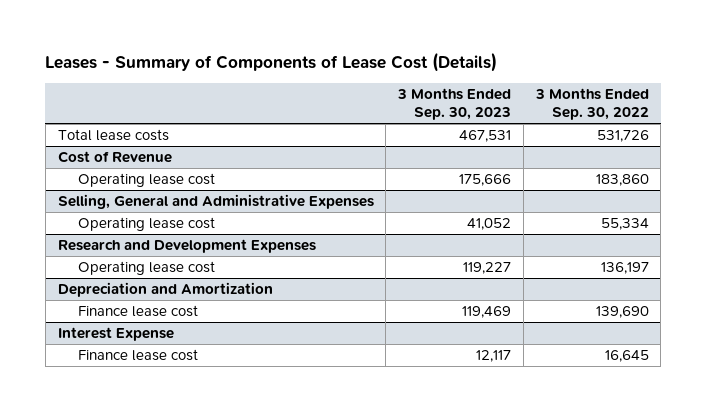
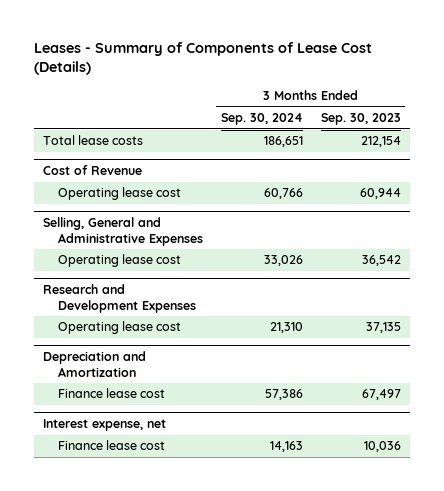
[534,88,649,121] 3 Months Ended Sep. 30, 2022 -> none
none -> [220,113,303,126] Sep. 30, 2024
[459,130,512,143] 467,531 -> [360,136,401,148] 212,154
[459,174,512,187] 175,666 -> [359,188,401,200] 60,944
[467,218,512,231] 41,052 -> [361,255,401,267] 36,542
[463,262,512,275] 119,227 -> [365,322,401,334] 37,135
[462,306,512,319] 119,469 -> [361,389,401,401] 67,497
[57,327,174,342] Interest Expense -> [42,419,166,432] Interest expense, net
[476,350,512,363] 12,117 -> [363,441,401,453] 10,036

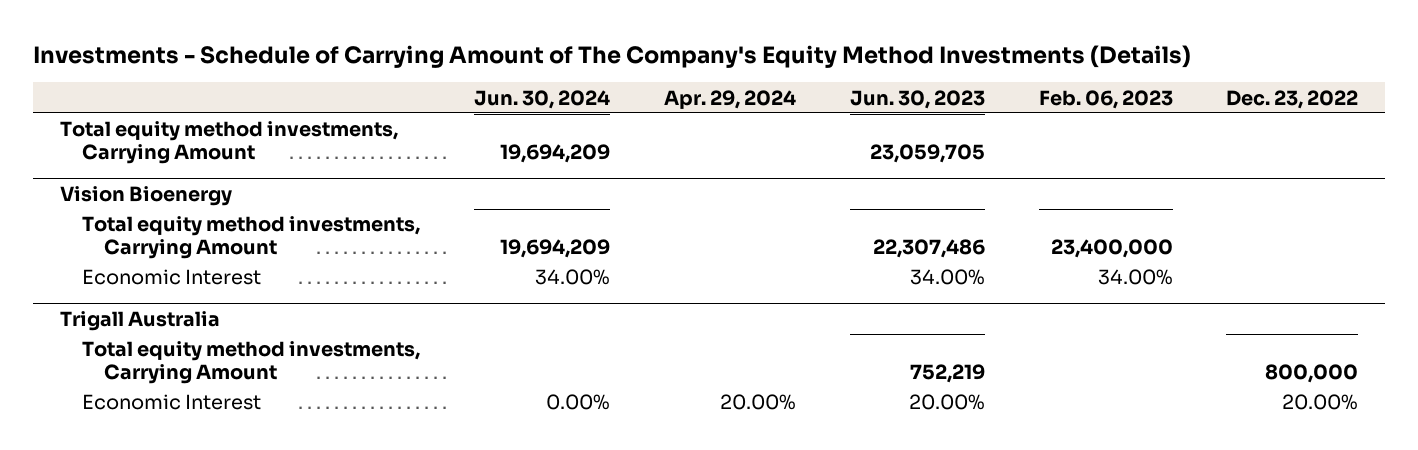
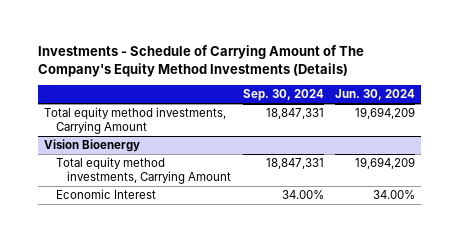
[663,89,796,109] Apr. 29, 2024 -> none
[849,89,985,109] Jun. 30, 2023 -> none
[1038,89,1173,109] Feb. 06, 2023 -> none
[1226,89,1359,109] Dec. 23, 2022 -> none
none -> [242,89,324,102] Sep. 30, 2024
[59,310,220,331] Trigall Australia -> none
[82,341,421,385] Total equity method investments, Carrying Amount -> none
[82,394,262,411] Economic Interest -> none

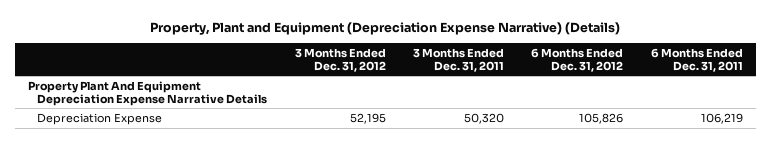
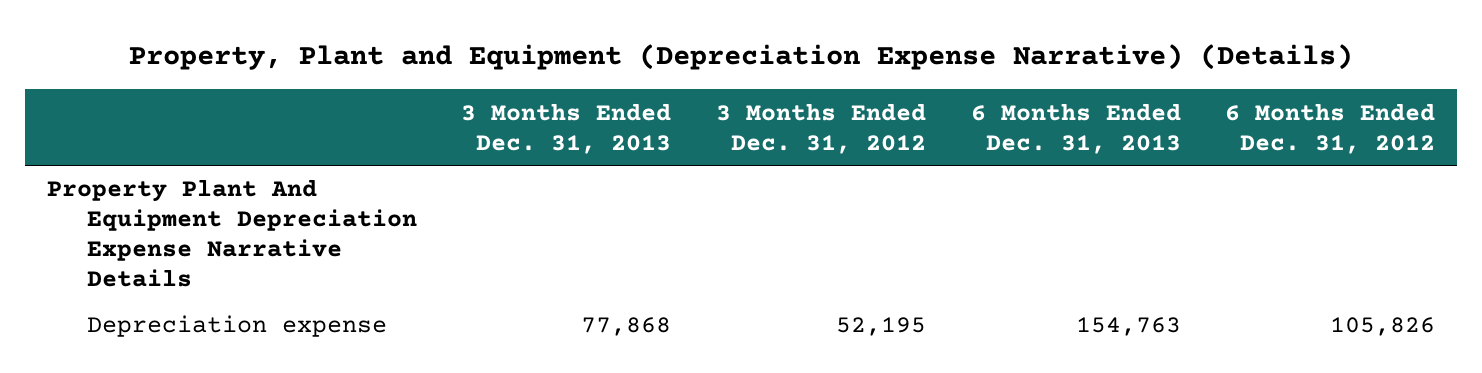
[412,47,504,72] 3 Months Ended Dec. 31, 2011 -> none
[650,47,743,72] 6 Months Ended Dec. 31, 2011 -> none
none -> [461,102,672,154] 3 Months Ended Dec. 31, 2013
none -> [970,102,1181,154] 6 Months Ended Dec. 31, 2013
[37,112,163,125] Depreciation Expense -> [86,315,387,338] Depreciation expense

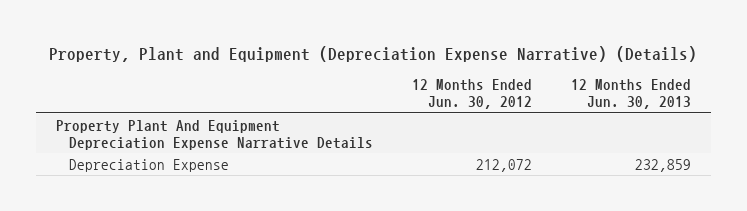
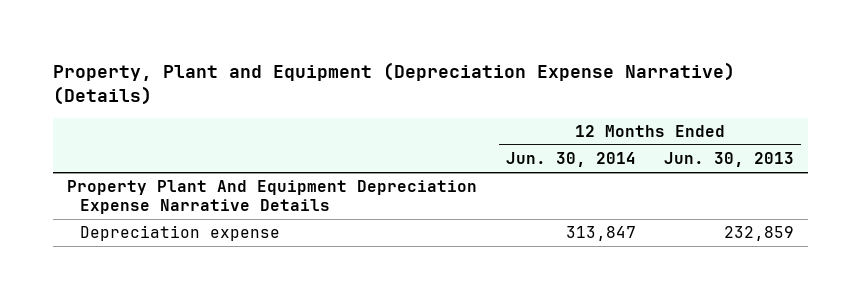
[411,79,532,110] 12 Months Ended Jun. 30, 2012 -> none
none -> [505,152,636,168] Jun. 30, 2014
[68,158,229,172] Depreciation Expense -> [80,225,281,242] Depreciation expense

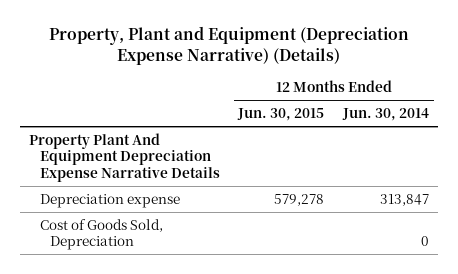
[664,152,795,168] Jun. 30, 2013 -> none
none -> [237,107,325,121] Jun. 30, 2015
none -> [39,218,163,251] Cost of Goods Sold, Depreciation

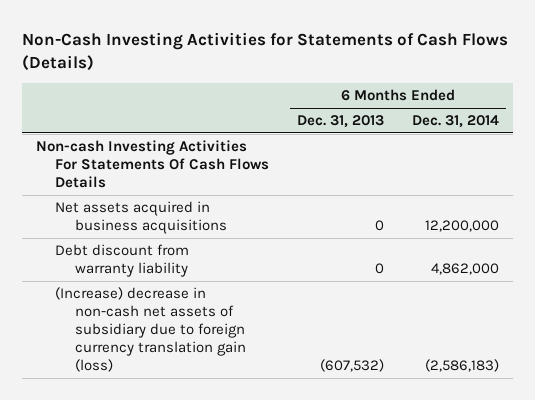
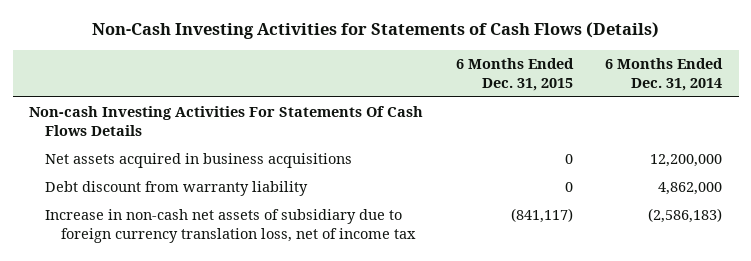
[297,115,385,129] Dec. 31, 2013 -> none
none -> [455,58,574,92] 6 Months Ended Dec. 31, 2015
[55,287,246,372] (Increase) decrease in non-cash net assets of subsidiary due to foreign currency translation gain (loss) -> [44,209,416,244] Increase in non-cash net assets of subsidiary due to foreign currency translation loss, net of income tax

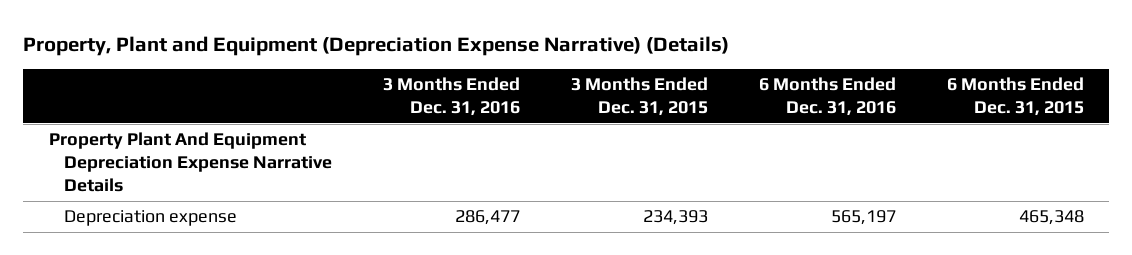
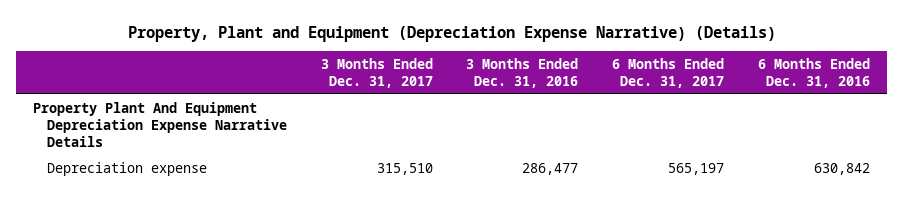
[570,76,708,116] 3 Months Ended Dec. 31, 2015 -> none
[946,76,1084,116] 6 Months Ended Dec. 31, 2015 -> none
none -> [320,58,433,88] 3 Months Ended Dec. 31, 2017
none -> [612,58,725,88] 6 Months Ended Dec. 31, 2017
[830,210,896,226] 565,197 -> [813,162,870,175] 630,842

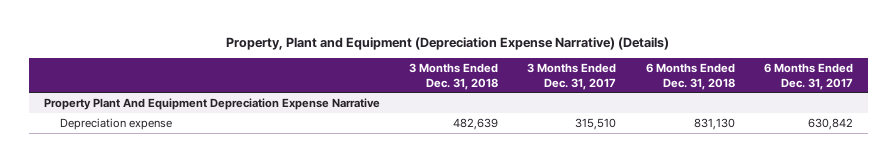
[466,58,579,88] 3 Months Ended Dec. 31, 2016 -> none
[757,58,870,88] 6 Months Ended Dec. 31, 2016 -> none
none -> [408,62,498,90] 3 Months Ended Dec. 31, 2018
none -> [645,62,735,90] 6 Months Ended Dec. 31, 2018
[33,101,288,147] Property Plant And Equipment Depreciation Expense Narrative Details -> [43,97,380,110] Property Plant And Equipment Depreciation Expense Narrative
[668,162,725,175] 565,197 -> [807,117,853,130] 630,842

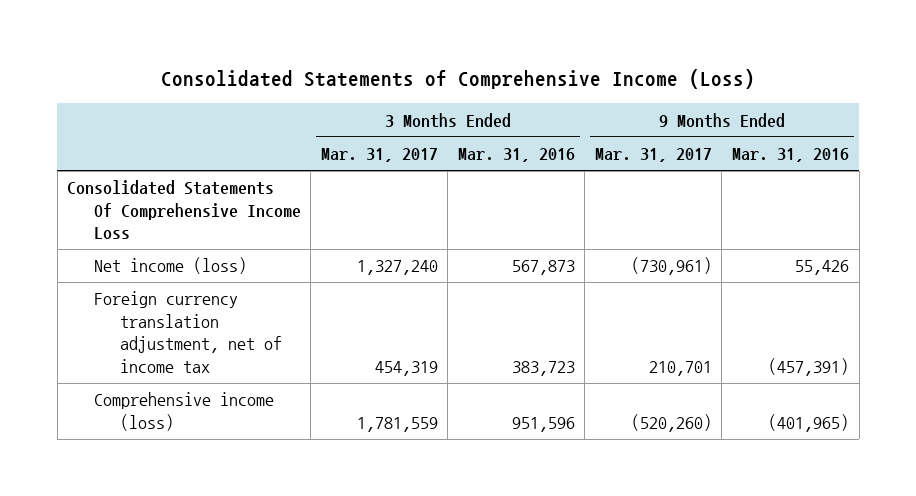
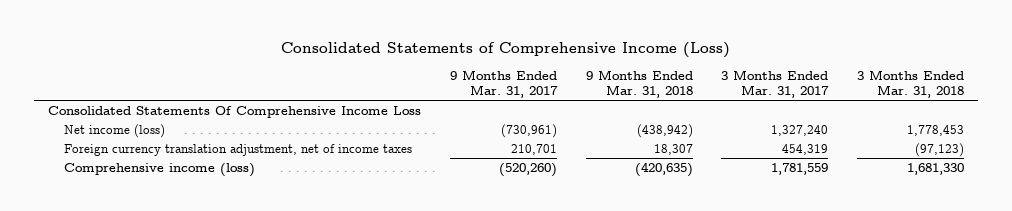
[457,148,575,163] Mar. 31, 2016 -> none
[731,148,849,163] Mar. 31, 2016 -> none
none -> [585,70,693,98] 9 Months Ended Mar. 31, 2018
none -> [856,70,964,98] 3 Months Ended Mar. 31, 2018
[93,291,282,373] Foreign currency translation adjustment, net of income tax -> [63,143,412,156] Foreign currency translation adjustment, net of income taxes

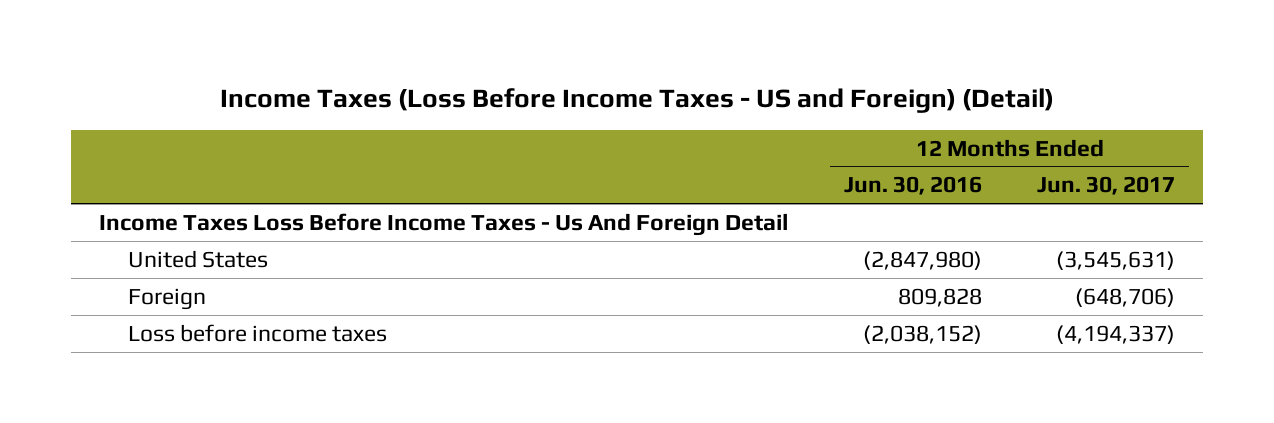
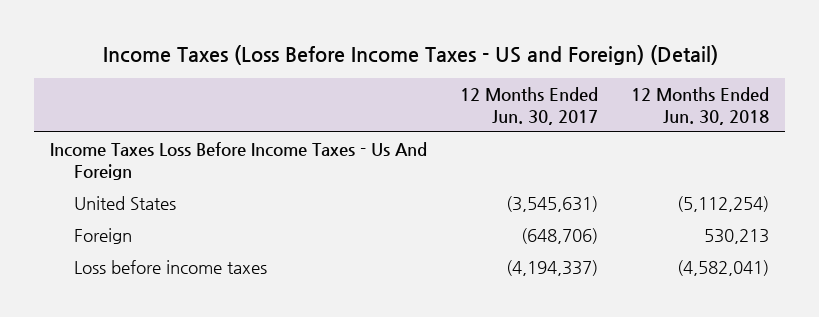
[843,176,982,196] Jun. 30, 2016 -> none
none -> [630,86,769,125] 12 Months Ended Jun. 30, 2018
[98,212,788,236] Income Taxes Loss Before Income Taxes - Us And Foreign Detail -> [50,142,428,180] Income Taxes Loss Before Income Taxes - Us And Foreign

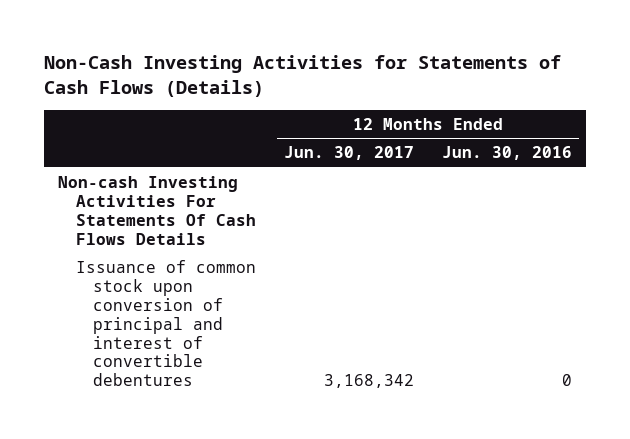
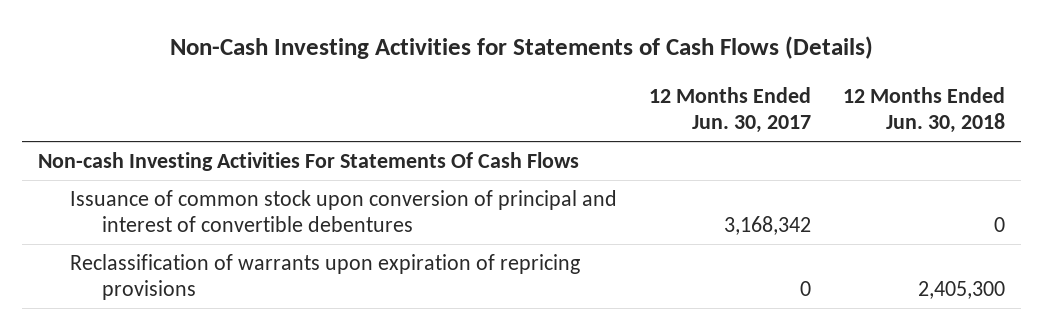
[441,146,572,161] Jun. 30, 2016 -> none
none -> [842,86,1005,133] 12 Months Ended Jun. 30, 2018
[58,175,256,245] Non-cash Investing Activities For Statements Of Cash Flows Details -> [38,152,580,172] Non-cash Investing Activities For Statements Of Cash Flows
none -> [70,254,581,300] Reclassification of warrants upon expiration of repricing provisions

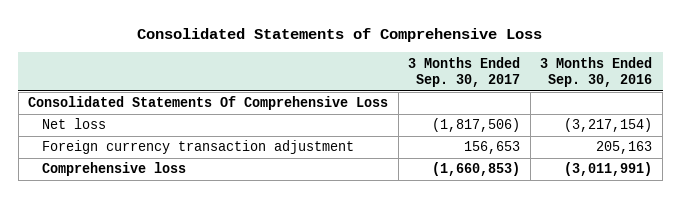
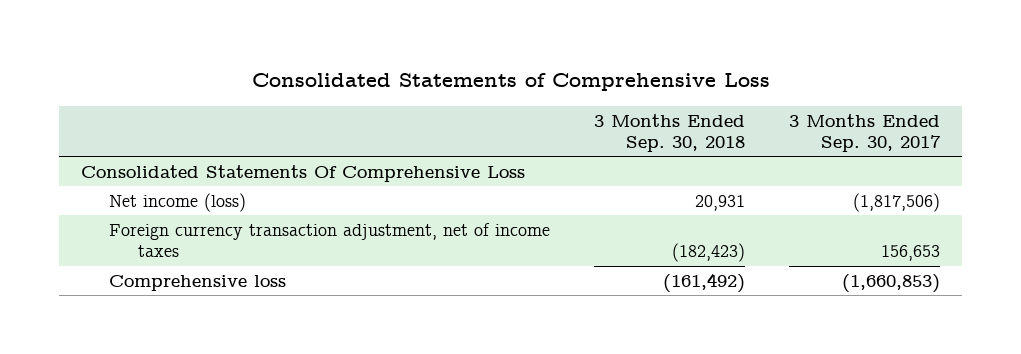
[540,56,653,88] 3 Months Ended Sep. 30, 2016 -> none
none -> [594,113,746,152] 3 Months Ended Sep. 30, 2018
[42,118,107,130] Net loss -> [109,192,247,212] Net income (loss)
[42,140,355,155] Foreign currency transaction adjustment -> [109,222,551,258] Foreign currency transaction adjustment, net of income taxes

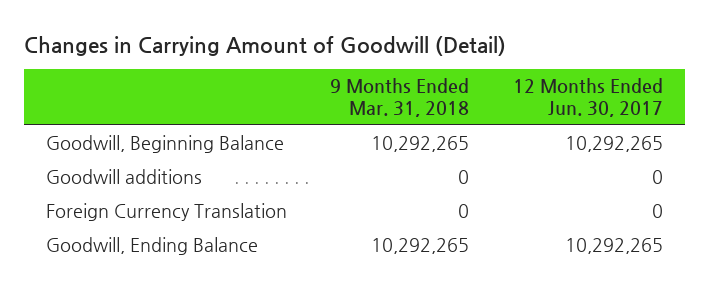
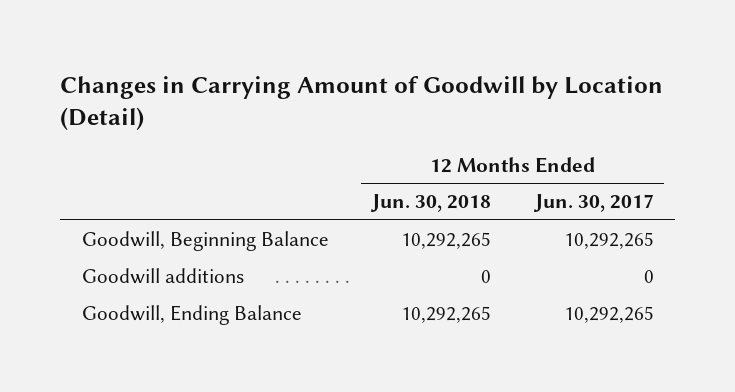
[24,35,507,56] Changes in Carrying Amount of Goodwill (Detail) -> [59,75,663,131] Changes in Carrying Amount of Goodwill by Location (Detail)
[330,78,470,118] 9 Months Ended Mar. 31, 2018 -> none
none -> [370,194,492,213] Jun. 30, 2018
[45,203,287,222] Foreign Currency Translation -> none

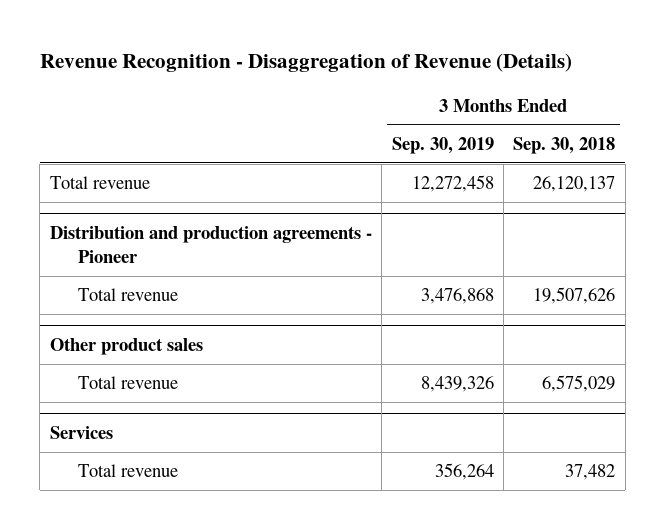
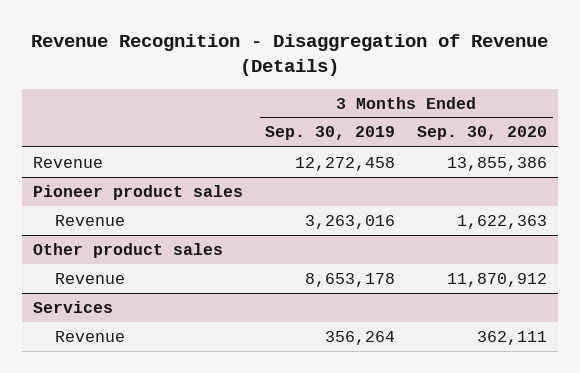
[513,136,616,154] Sep. 30, 2018 -> none
none -> [417,126,548,141] Sep. 30, 2020
[49,226,372,263] Distribution and production agreements - Pioneer -> none
[49,176,150,190] Total revenue -> [32,156,103,168] Revenue
none -> [32,184,243,200] Pioneer product sales
[77,288,178,302] Total revenue -> [55,214,126,226] Revenue
[420,288,494,305] 3,476,868 -> [305,214,396,229] 3,263,016
[77,376,178,390] Total revenue -> [55,272,126,284] Revenue
[420,376,494,393] 8,439,326 -> [305,272,396,287] 8,653,178
[77,464,178,478] Total revenue -> [55,330,126,342] Revenue

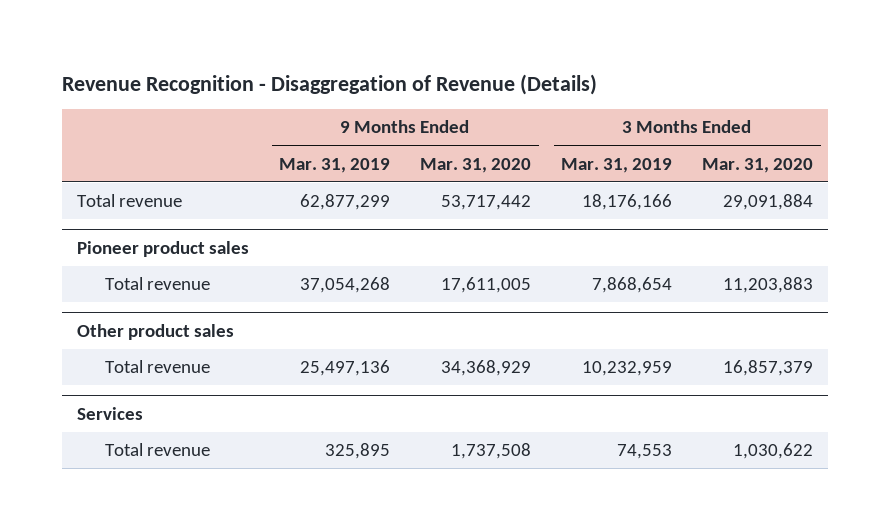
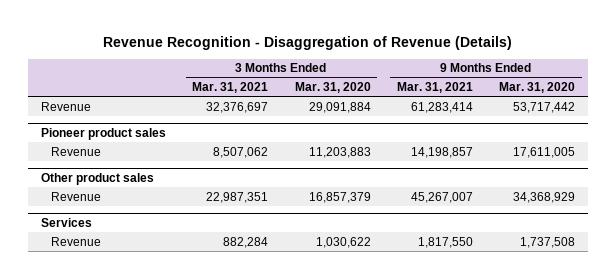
[279,157,391,173] Mar. 31, 2019 -> none
[561,157,673,173] Mar. 31, 2019 -> none
none -> [192,82,269,94] Mar. 31, 2021
none -> [396,82,473,94] Mar. 31, 2021
[76,194,182,208] Total revenue -> [41,101,92,111] Revenue
[104,277,210,291] Total revenue -> [51,146,102,156] Revenue
[104,360,210,374] Total revenue -> [51,191,102,201] Revenue
[104,443,210,457] Total revenue -> [51,236,102,246] Revenue

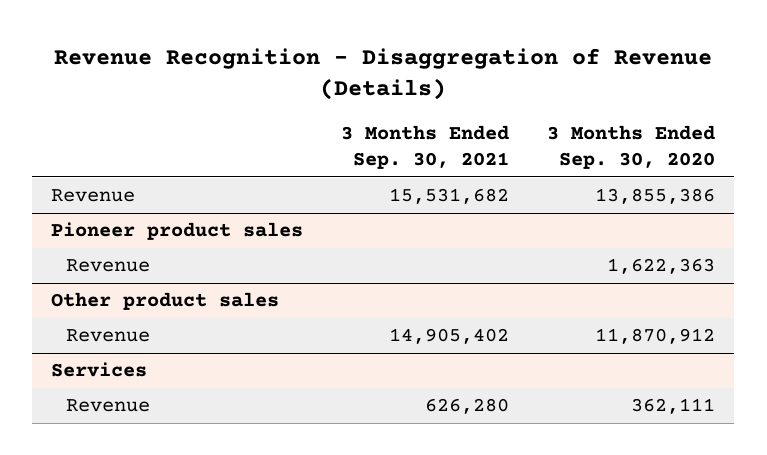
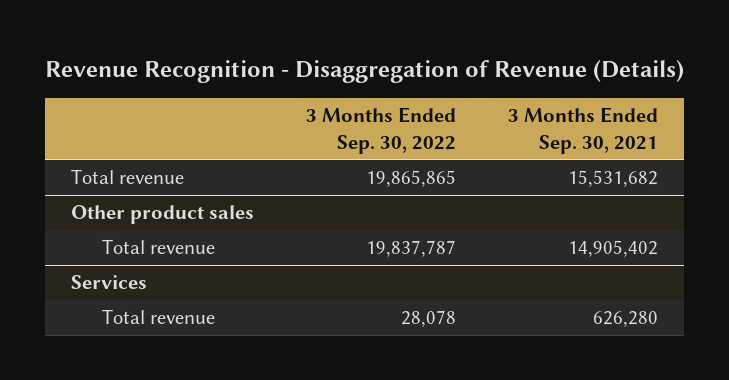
[547,124,716,170] 3 Months Ended Sep. 30, 2020 -> none
none -> [305,106,456,154] 3 Months Ended Sep. 30, 2022
[51,222,304,241] Pioneer product sales -> none
[66,259,151,273] Revenue -> none
[51,189,136,203] Revenue -> [70,169,184,185] Total revenue
[66,329,151,343] Revenue -> [101,239,215,255] Total revenue
[66,399,151,413] Revenue -> [101,309,215,325] Total revenue

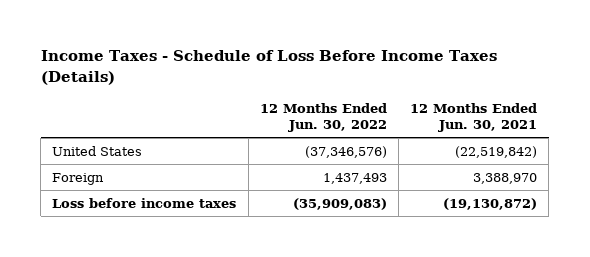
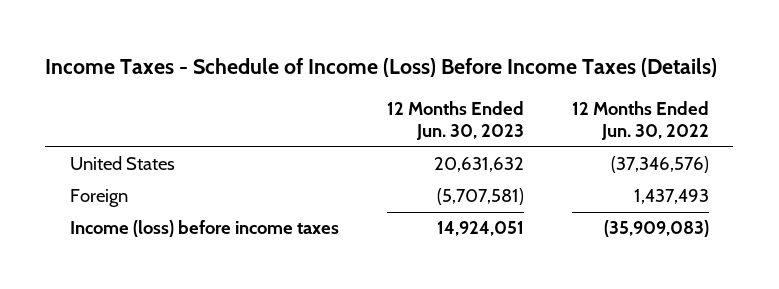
[40,50,497,85] Income Taxes - Schedule of Loss Before Income Taxes (Details) -> [45,58,718,78] Income Taxes - Schedule of Income (Loss) Before Income Taxes (Details)
[410,102,538,133] 12 Months Ended Jun. 30, 2021 -> none
none -> [386,101,524,141] 12 Months Ended Jun. 30, 2023
[52,197,237,208] Loss before income taxes -> [69,220,339,238] Income (loss) before income taxes

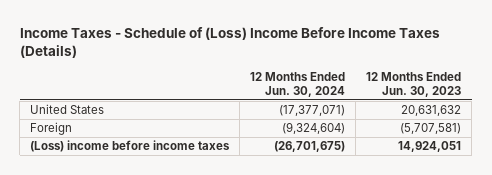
[45,58,718,78] Income Taxes - Schedule of Income (Loss) Before Income Taxes (Details) -> [19,26,440,58] Income Taxes - Schedule of (Loss) Income Before Income Taxes (Details)
[572,101,710,141] 12 Months Ended Jun. 30, 2022 -> none
none -> [250,71,346,97] 12 Months Ended Jun. 30, 2024
[69,220,339,238] Income (loss) before income taxes -> [30,140,231,153] (Loss) income before income taxes

